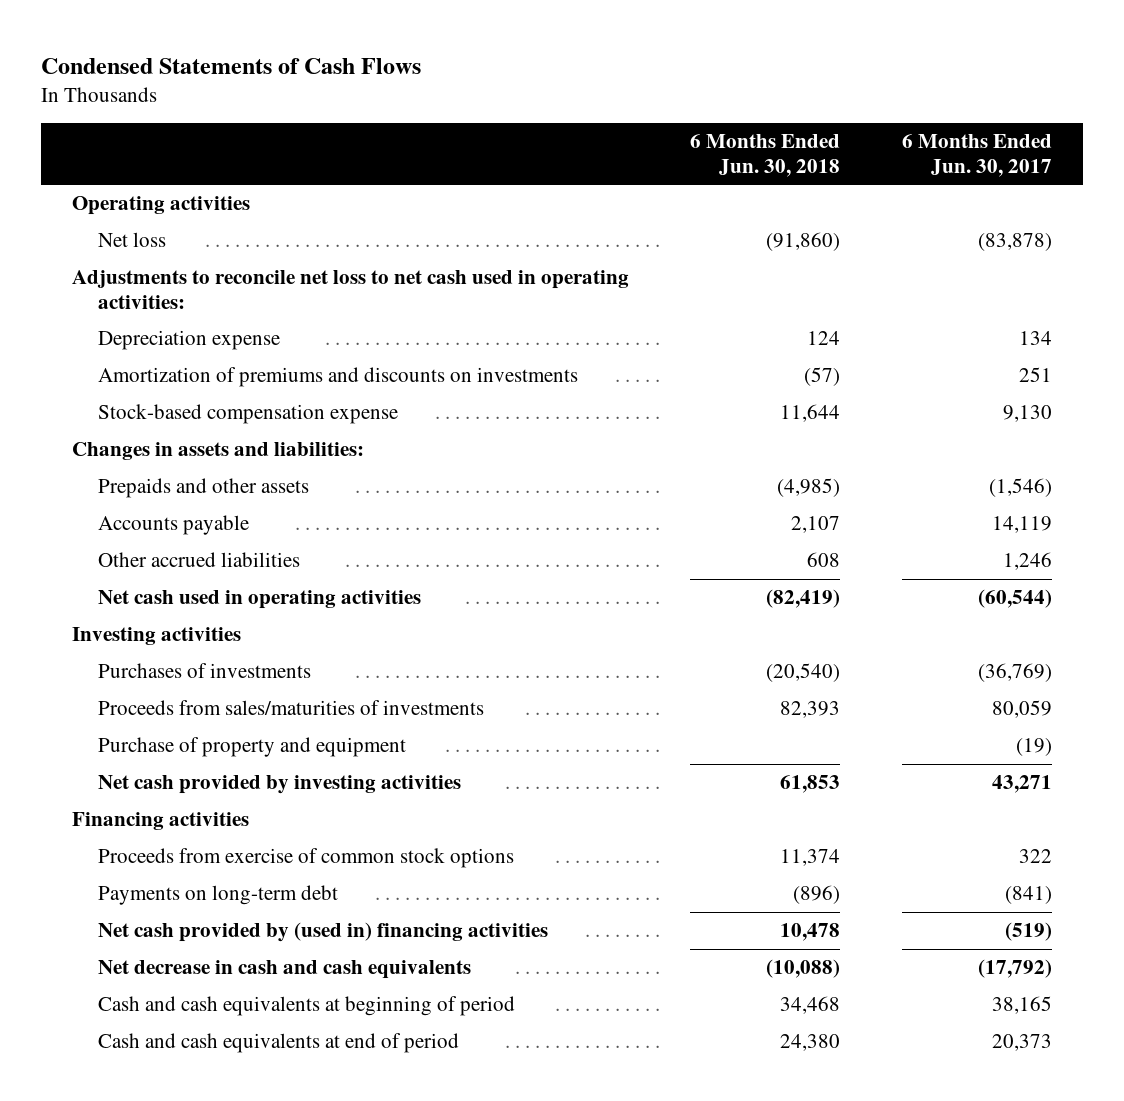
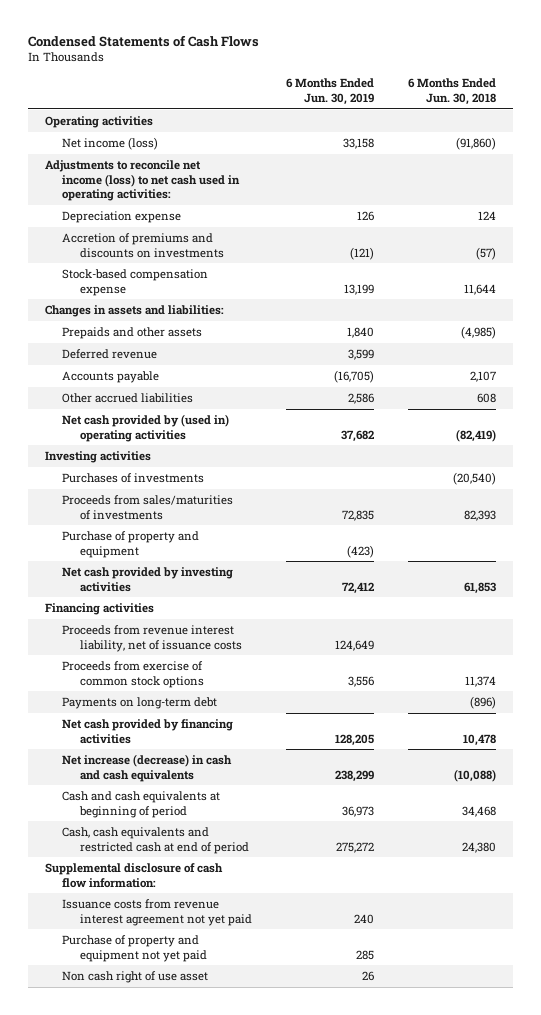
[901,134,1052,177] 6 Months Ended Jun. 30, 2017 -> none
none -> [285,78,374,105] 6 Months Ended Jun. 30, 2019
[98,232,167,248] Net loss -> [62,137,159,151] Net income (loss)
[72,270,630,309] Adjustments to reconcile net loss to net cash used in operating activities: -> [44,160,241,201] Adjustments to reconcile net income (loss) to net cash used in operating activities:
[98,367,579,388] Amortization of premiums and discounts on investments -> [62,233,224,258] Accretion of premiums and discounts on investments
none -> [62,349,158,360] Deferred revenue
[98,590,422,610] Net cash used in operating activities -> [62,414,230,442] Net cash provided by (used in) operating activities
none -> [62,625,242,652] Proceeds from revenue interest liability, net of issuance costs
[98,922,549,943] Net cash provided by (used in) financing activities -> [62,719,234,744] Net cash provided by financing activities
[98,960,472,980] Net decrease in cash and cash equivalents -> [62,754,233,782] Net increase (decrease) in cash and cash equivalents
[98,1033,460,1054] Cash and cash equivalents at end of period -> [62,827,249,854] Cash, cash equivalents and restricted cash at end of period
none -> [44,863,223,888] Supplemental disclosure of cash flow information:
none -> [62,899,252,926] Issuance costs from revenue interest agreement not yet paid
none -> [62,935,207,962] Purchase of property and equipment not yet paid
none -> [62,971,209,984] Non cash right of use asset

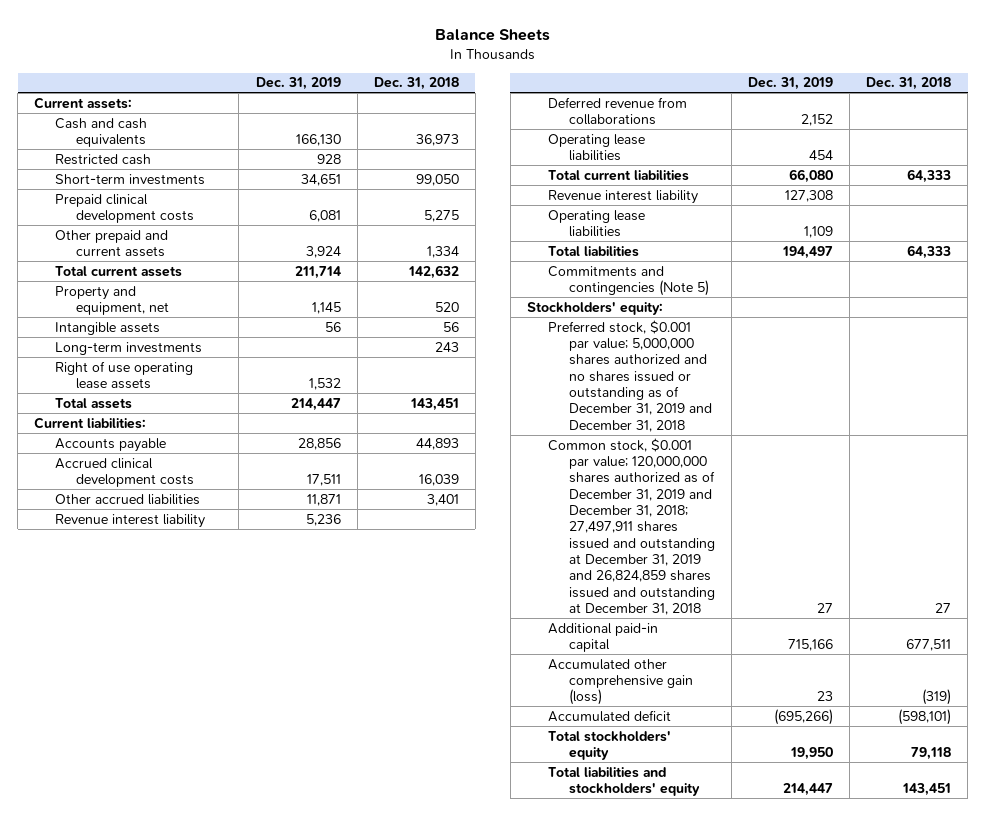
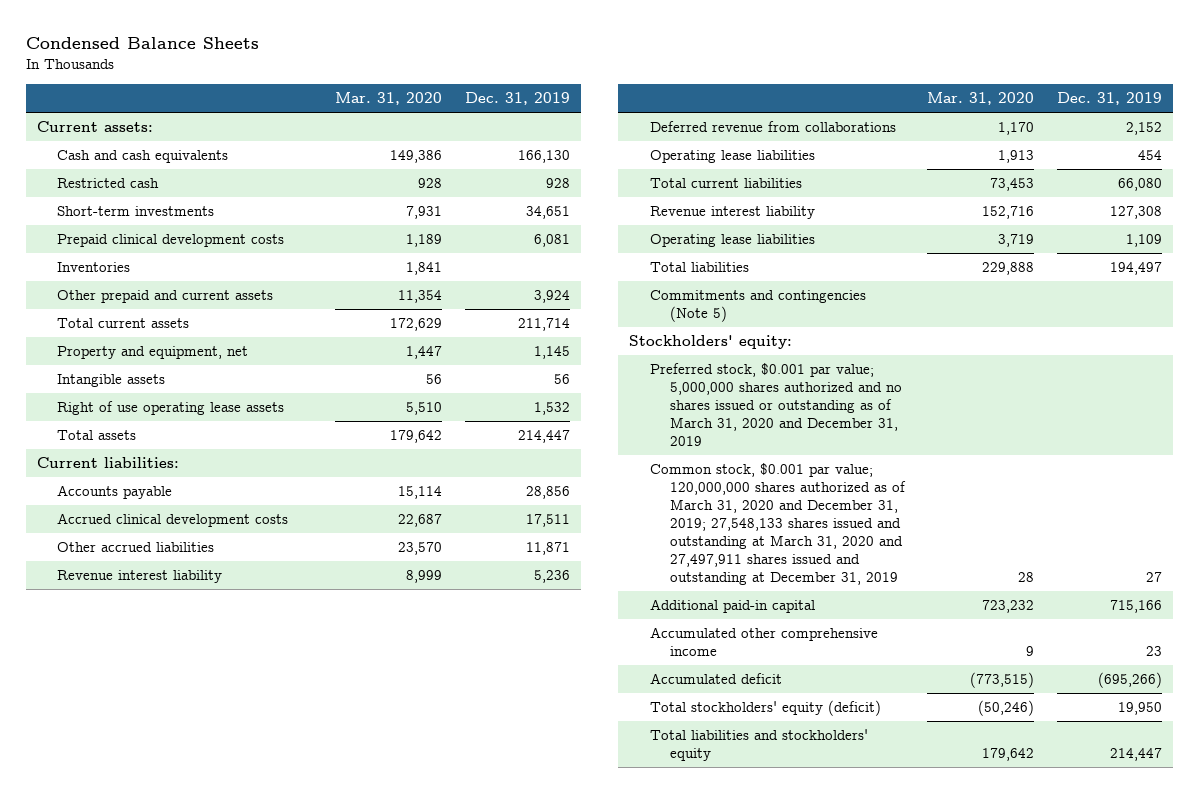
[434,28,550,41] Balance Sheets -> [25,36,259,49] Condensed Balance Sheets
[373,77,459,91] Dec. 31, 2018 -> none
none -> [335,92,443,106] Mar. 31, 2020
none -> [57,262,131,273] Inventories
[55,341,203,355] Long-term investments -> none
[547,319,712,432] Preferred stock, $0.001 par value; 5,000,000 shares authorized and no shares issued or outstanding as of December 31, 2019 and December 31, 2018 -> [649,363,902,447] Preferred stock, $0.001 par value; 5,000,000 shares authorized and no shares issued or outstanding as of March 31, 2020 and December 31, 2019
[547,437,715,616] Common stock, $0.001 par value; 120,000,000 shares authorized as of December 31, 2019 and December 31, 2018; 27,497,911 shares issued and outstanding at December 31, 2019 and 26,824,859 shares issued and outstanding at December 31, 2018 -> [649,463,906,586] Common stock, $0.001 par value; 120,000,000 shares authorized as of March 31, 2020 and December 31, 2019; 27,548,133 shares issued and outstanding at March 31, 2020 and 27,497,911 shares issued and outstanding at December 31, 2019
[547,658,693,706] Accumulated other comprehensive gain (loss) -> [649,627,878,657] Accumulated other comprehensive income
[547,730,671,761] Total stockholders' equity -> [649,700,881,717] Total stockholders' equity (deficit)

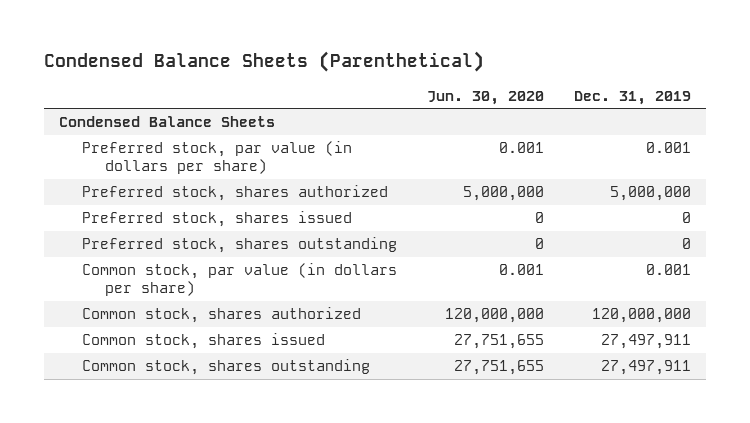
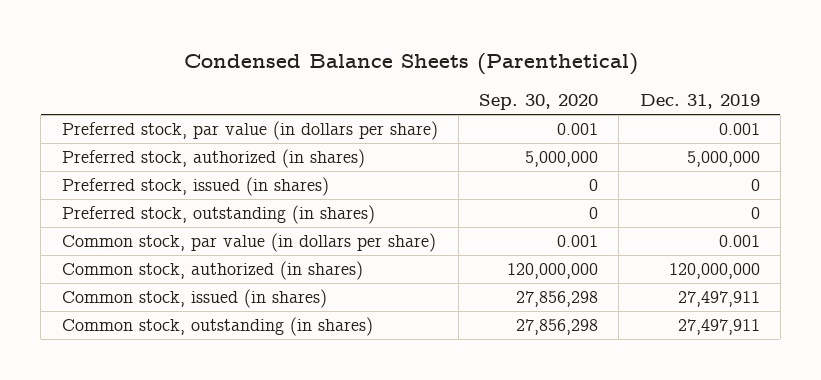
[426,90,544,105] Jun. 30, 2020 -> none
none -> [479,94,599,111] Sep. 30, 2020
[58,116,275,128] Condensed Balance Sheets -> none
[82,185,389,202] Preferred stock, shares authorized -> [61,149,365,169] Preferred stock, authorized (in shares)
[82,211,353,228] Preferred stock, shares issued -> [61,177,329,197] Preferred stock, issued (in shares)
[82,237,398,254] Preferred stock, shares outstanding -> [61,205,375,225] Preferred stock, outstanding (in shares)
[82,307,362,324] Common stock, shares authorized -> [61,261,363,281] Common stock, authorized (in shares)
[82,333,326,350] Common stock, shares issued -> [61,289,327,309] Common stock, issued (in shares)
[82,359,371,376] Common stock, shares outstanding -> [61,317,373,337] Common stock, outstanding (in shares)

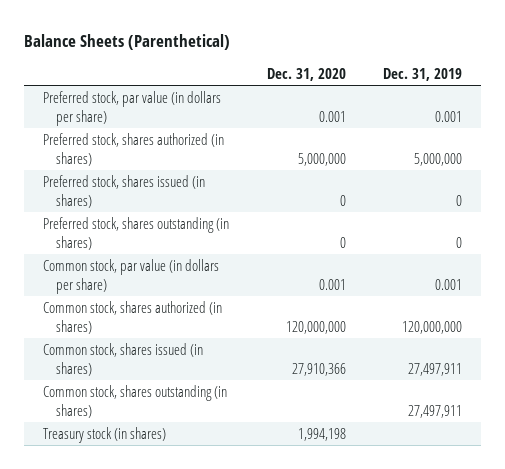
[183,53,638,76] Condensed Balance Sheets (Parenthetical) -> [24,34,231,51] Balance Sheets (Parenthetical)
[479,94,599,111] Sep. 30, 2020 -> none
none -> [266,67,346,81] Dec. 31, 2020
[61,149,365,169] Preferred stock, authorized (in shares) -> [43,132,225,166] Preferred stock, shares authorized (in shares)
[61,177,329,197] Preferred stock, issued (in shares) -> [43,174,206,208] Preferred stock, shares issued (in shares)
[61,205,375,225] Preferred stock, outstanding (in shares) -> [43,216,230,250] Preferred stock, shares outstanding (in shares)
[61,261,363,281] Common stock, authorized (in shares) -> [43,300,223,334] Common stock, shares authorized (in shares)
[61,289,327,309] Common stock, issued (in shares) -> [43,342,204,376] Common stock, shares issued (in shares)
[61,317,373,337] Common stock, outstanding (in shares) -> [43,384,228,418] Common stock, shares outstanding (in shares)
none -> [43,426,167,443] Treasury stock (in shares)

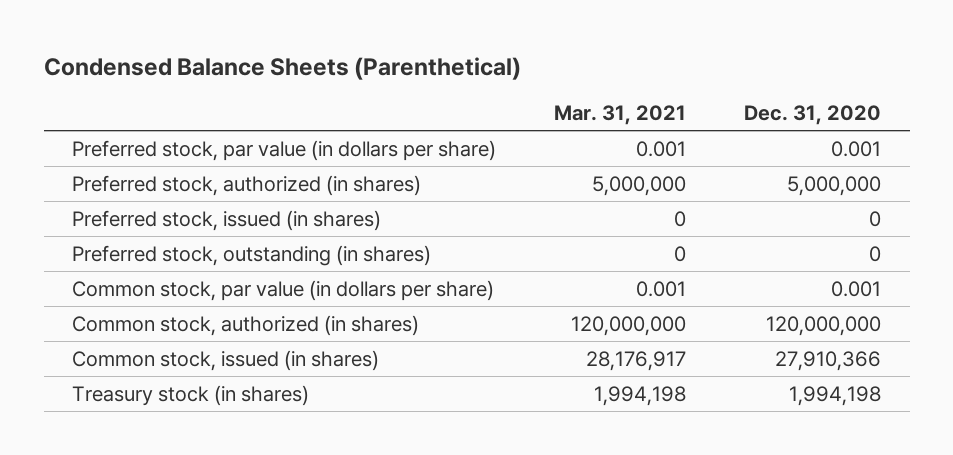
[24,34,231,51] Balance Sheets (Parenthetical) -> [43,57,521,81] Condensed Balance Sheets (Parenthetical)
[383,67,463,81] Dec. 31, 2019 -> none
none -> [554,105,687,126] Mar. 31, 2021
[43,132,225,166] Preferred stock, shares authorized (in shares) -> [72,174,422,196] Preferred stock, authorized (in shares)
[43,174,206,208] Preferred stock, shares issued (in shares) -> [72,209,382,231] Preferred stock, issued (in shares)
[43,216,230,250] Preferred stock, shares outstanding (in shares) -> [72,244,432,266] Preferred stock, outstanding (in shares)
[43,384,228,418] Common stock, shares outstanding (in shares) -> none
[43,300,223,334] Common stock, shares authorized (in shares) -> [72,314,420,336] Common stock, authorized (in shares)
[43,342,204,376] Common stock, shares issued (in shares) -> [72,349,380,371] Common stock, issued (in shares)

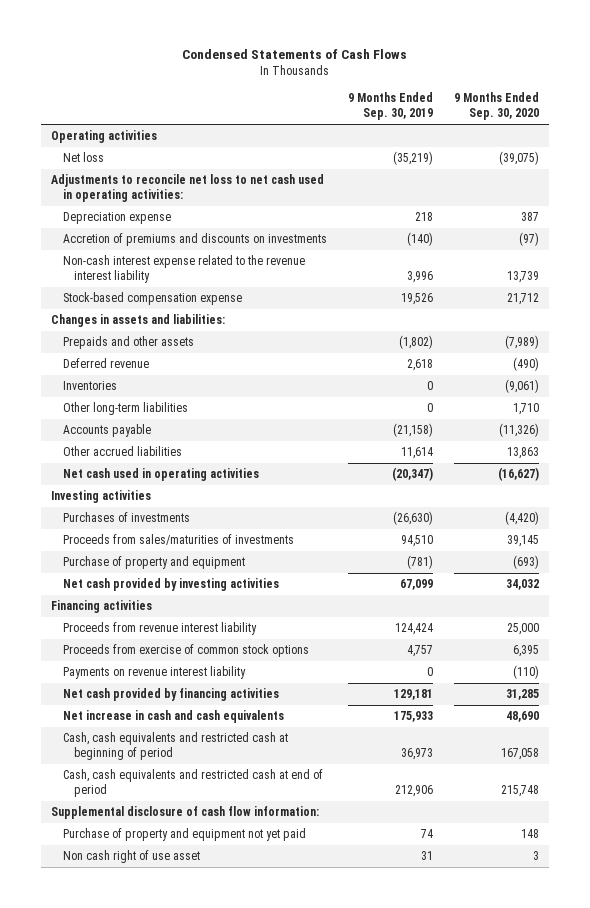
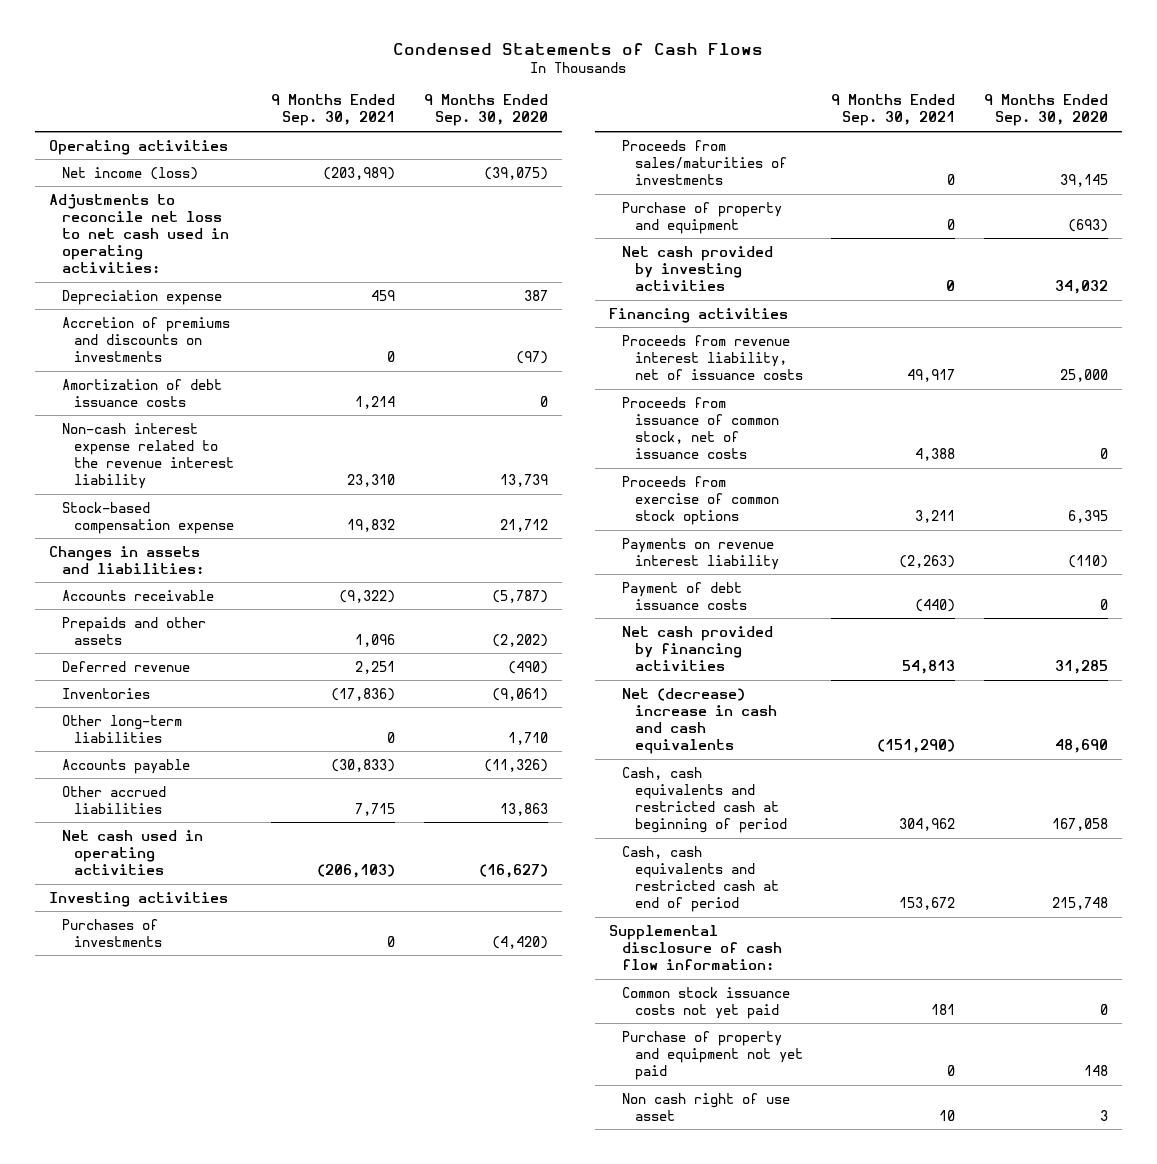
[347,91,433,121] 9 Months Ended Sep. 30, 2019 -> none
none -> [271,94,396,127] 9 Months Ended Sep. 30, 2021
[62,152,104,163] Net loss -> [61,166,198,180] Net income (loss)
none -> [61,378,222,407] Amortization of debt issuance costs
none -> [61,589,214,601] Accounts receivable
[504,335,539,350] (7,989) -> [491,633,548,647] (2,202)
[62,622,257,636] Proceeds from revenue interest liability -> [621,334,803,380] Proceeds from revenue interest liability, net of issuance costs
none -> [621,396,779,460] Proceeds from issuance of common stock, net of issuance costs
none -> [621,581,747,610] Payment of debt issuance costs
[62,710,284,724] Net increase in cash and cash equivalents -> [621,687,777,755] Net (decrease) increase in cash and cash equivalents
none -> [621,986,790,1019] Common stock issuance costs not yet paid

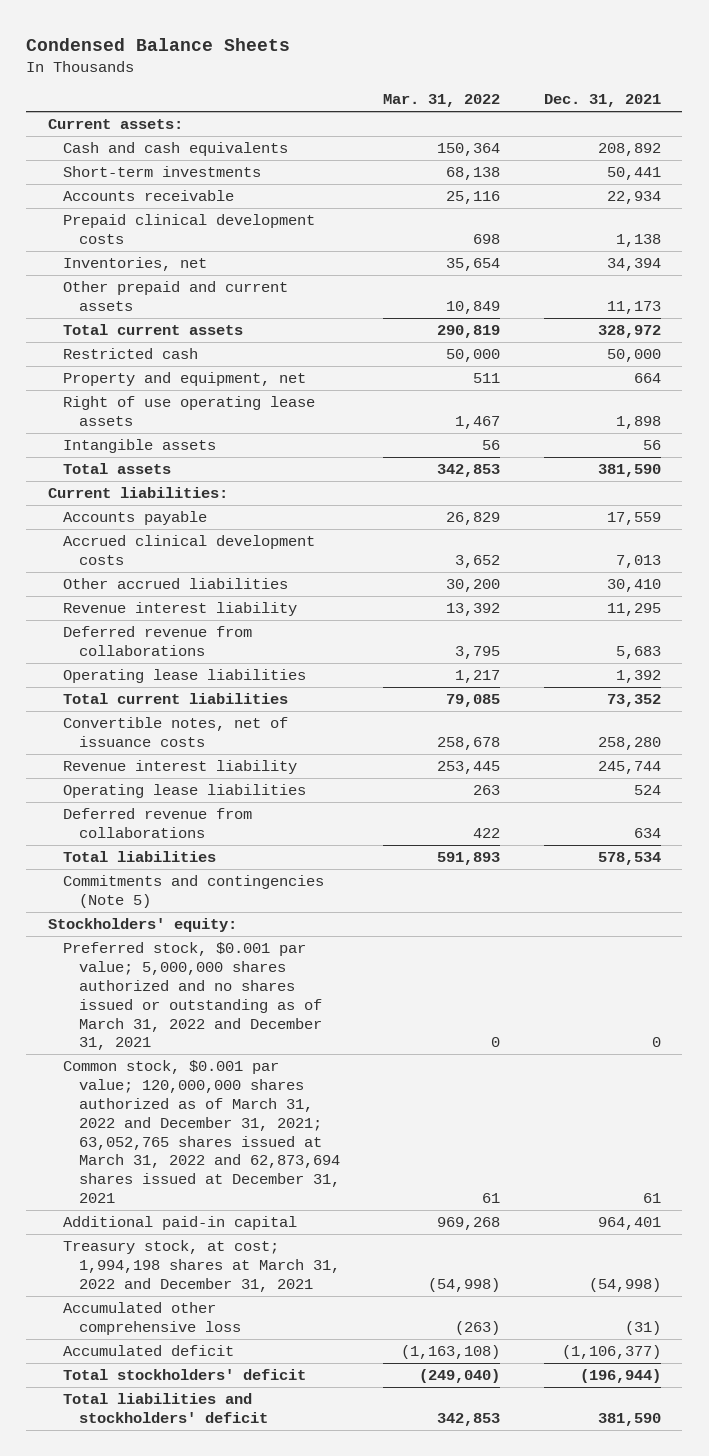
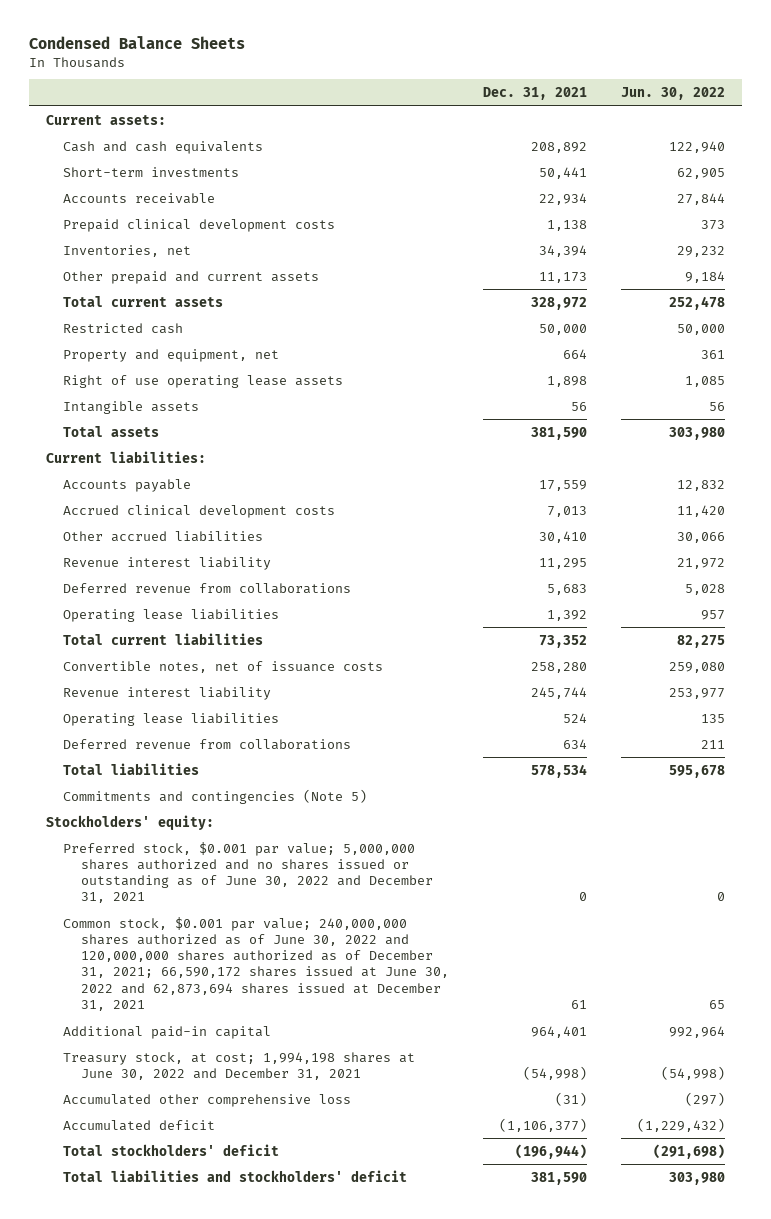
[383,94,501,108] Mar. 31, 2022 -> none
none -> [620,86,725,100] Jun. 30, 2022
[63,942,322,1051] Preferred stock, $0.001 par value; 5,000,000 shares authorized and no shares issued or outstanding as of March 31, 2022 and December 31, 2021 -> [63,841,433,904] Preferred stock, $0.001 par value; 5,000,000 shares authorized and no shares issued or outstanding as of June 30, 2022 and December 31, 2021
[63,1060,340,1204] Common stock, $0.001 par value; 120,000,000 shares authorized as of March 31, 2022 and December 31, 2021; 63,052,765 shares issued at March 31, 2022 and 62,873,694 shares issued at December 31, 2021 -> [63,916,449,1012] Common stock, $0.001 par value; 240,000,000 shares authorized as of June 30, 2022 and 120,000,000 shares authorized as of December 31, 2021; 66,590,172 shares issued at June 30, 2022 and 62,873,694 shares issued at December 31, 2021
[63,1240,340,1292] Treasury stock, at cost; 1,994,198 shares at March 31, 2022 and December 31, 2021 -> [63,1051,416,1080] Treasury stock, at cost; 1,994,198 shares at June 30, 2022 and December 31, 2021

